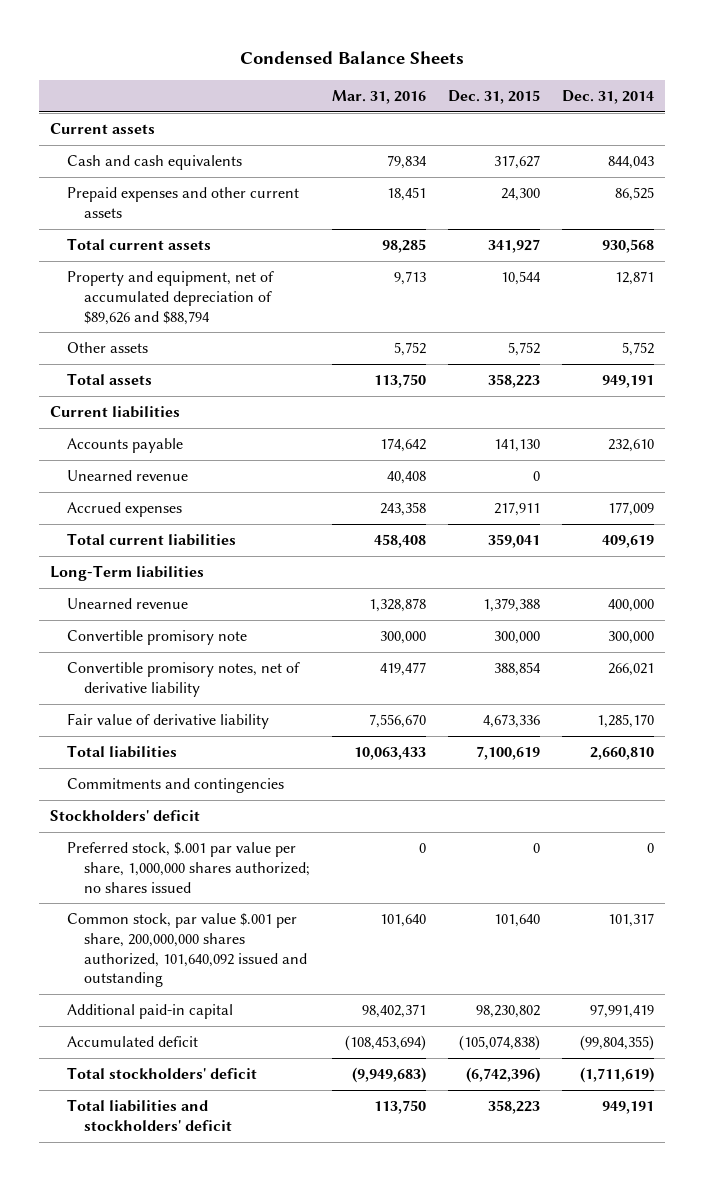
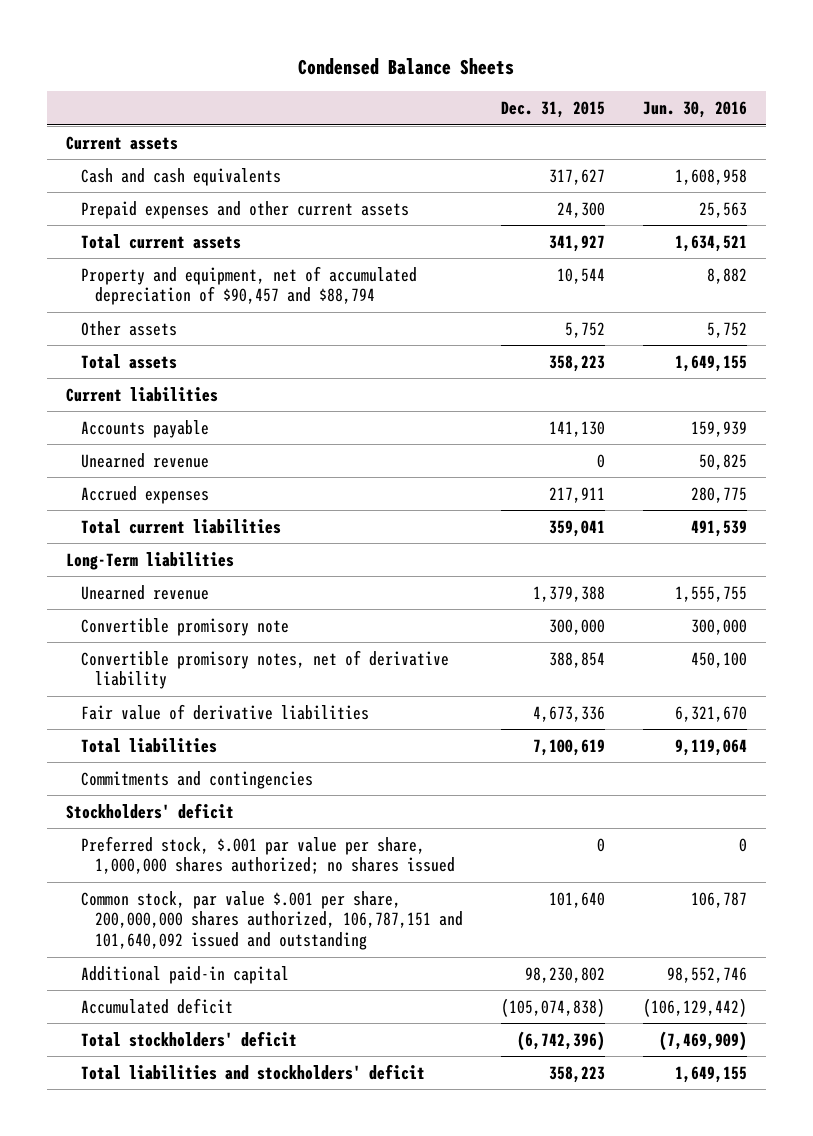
[332,90,427,105] Mar. 31, 2016 -> none
[562,90,655,105] Dec. 31, 2014 -> none
none -> [642,101,747,119] Jun. 30, 2016
[66,271,274,325] Property and equipment, net of accumulated depreciation of $89,626 and $88,794 -> [80,265,417,306] Property and equipment, net of accumulated depreciation of $90,457 and $88,794
[66,713,269,730] Fair value of derivative liability -> [80,703,369,720] Fair value of derivative liabilities
[66,913,308,988] Common stock, par value $.001 per share, 200,000,000 shares authorized, 101,640,092 issued and outstanding -> [80,890,464,951] Common stock, par value $.001 per share, 200,000,000 shares authorized, 106,787,151 and 101,640,092 issued and outstanding

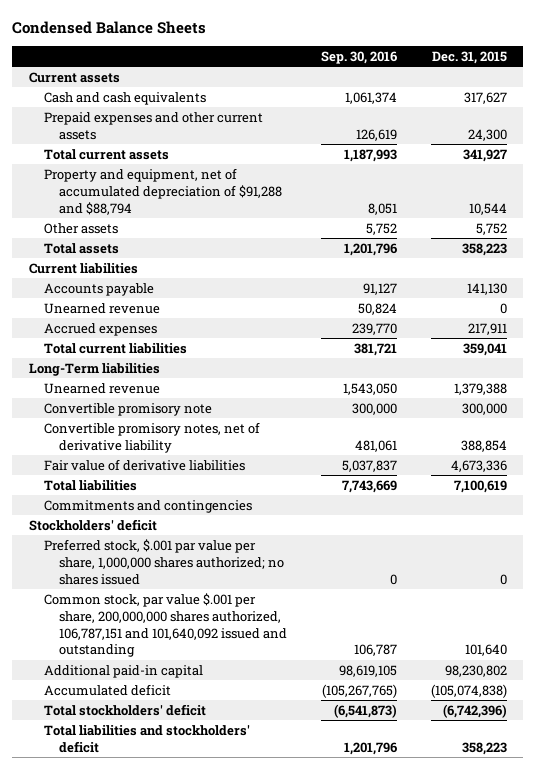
[642,101,747,119] Jun. 30, 2016 -> none
none -> [320,50,397,64] Sep. 30, 2016
[80,265,417,306] Property and equipment, net of accumulated depreciation of $90,457 and $88,794 -> [43,167,282,215] Property and equipment, net of accumulated depreciation of $91,288 and $88,794

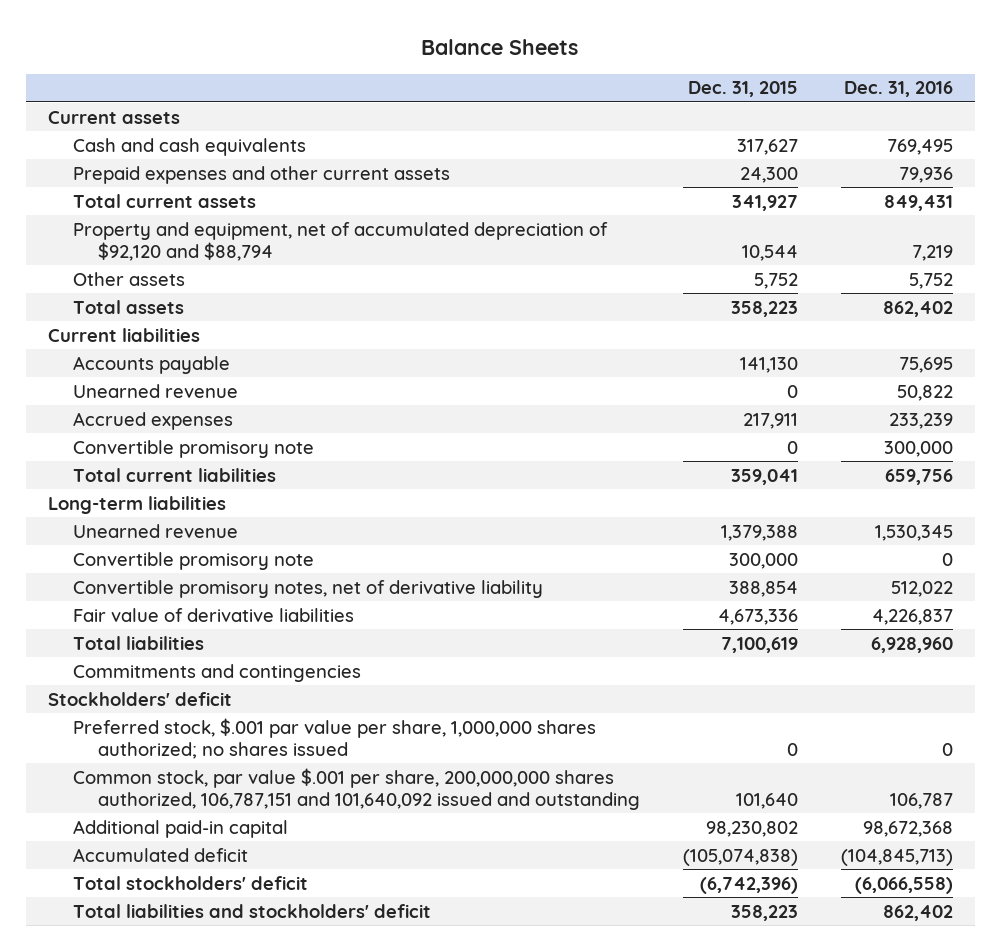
[12,20,207,34] Condensed Balance Sheets -> [421,39,579,56] Balance Sheets
[320,50,397,64] Sep. 30, 2016 -> none
none -> [844,81,954,98] Dec. 31, 2016
[43,167,282,215] Property and equipment, net of accumulated depreciation of $91,288 and $88,794 -> [72,221,608,261] Property and equipment, net of accumulated depreciation of $92,120 and $88,794
none -> [72,439,314,458] Convertible promisory note
[29,362,161,376] Long-Term liabilities -> [47,495,226,514] Long-term liabilities

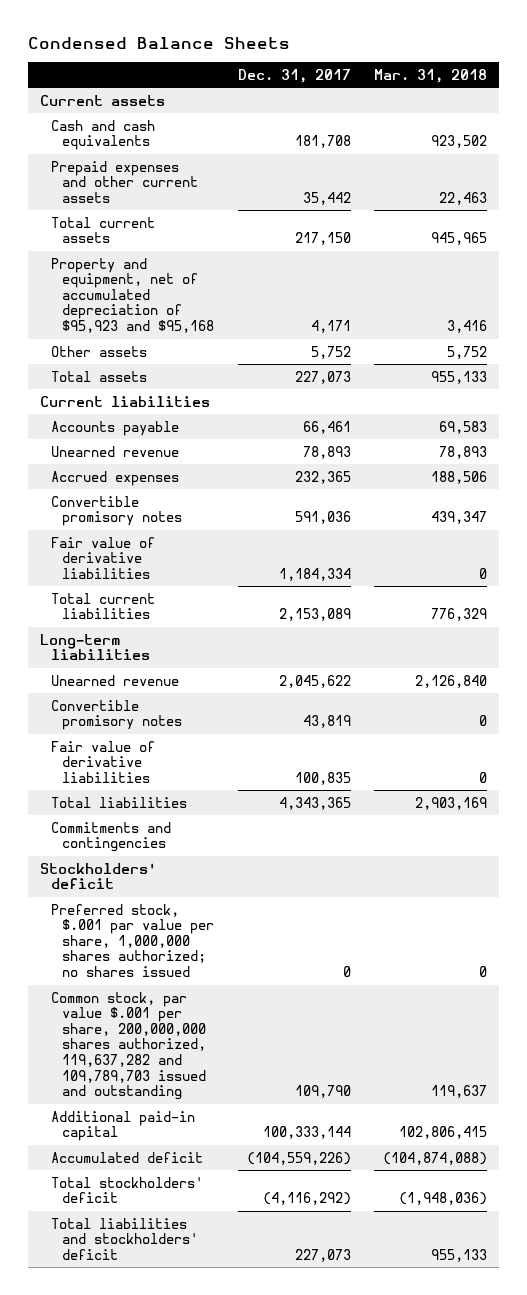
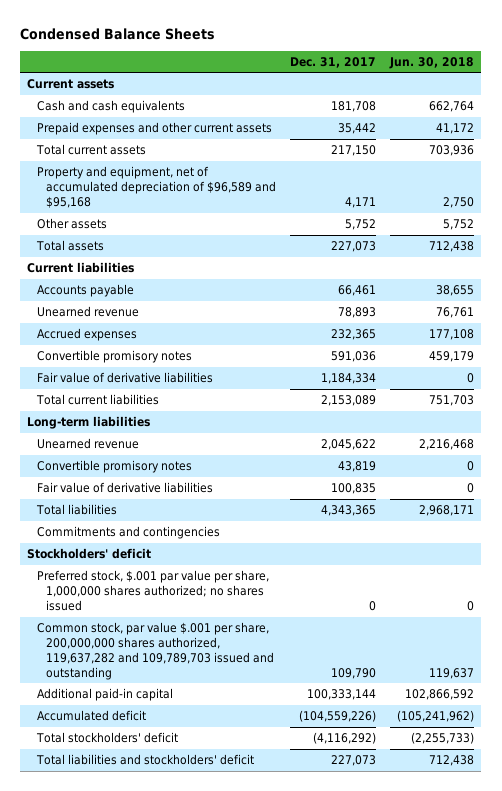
[374,68,488,83] Mar. 31, 2018 -> none
none -> [389,56,475,69] Jun. 30, 2018
[50,257,215,334] Property and equipment, net of accumulated depreciation of $95,923 and $95,168 -> [36,166,276,208] Property and equipment, net of accumulated depreciation of $96,589 and $95,168

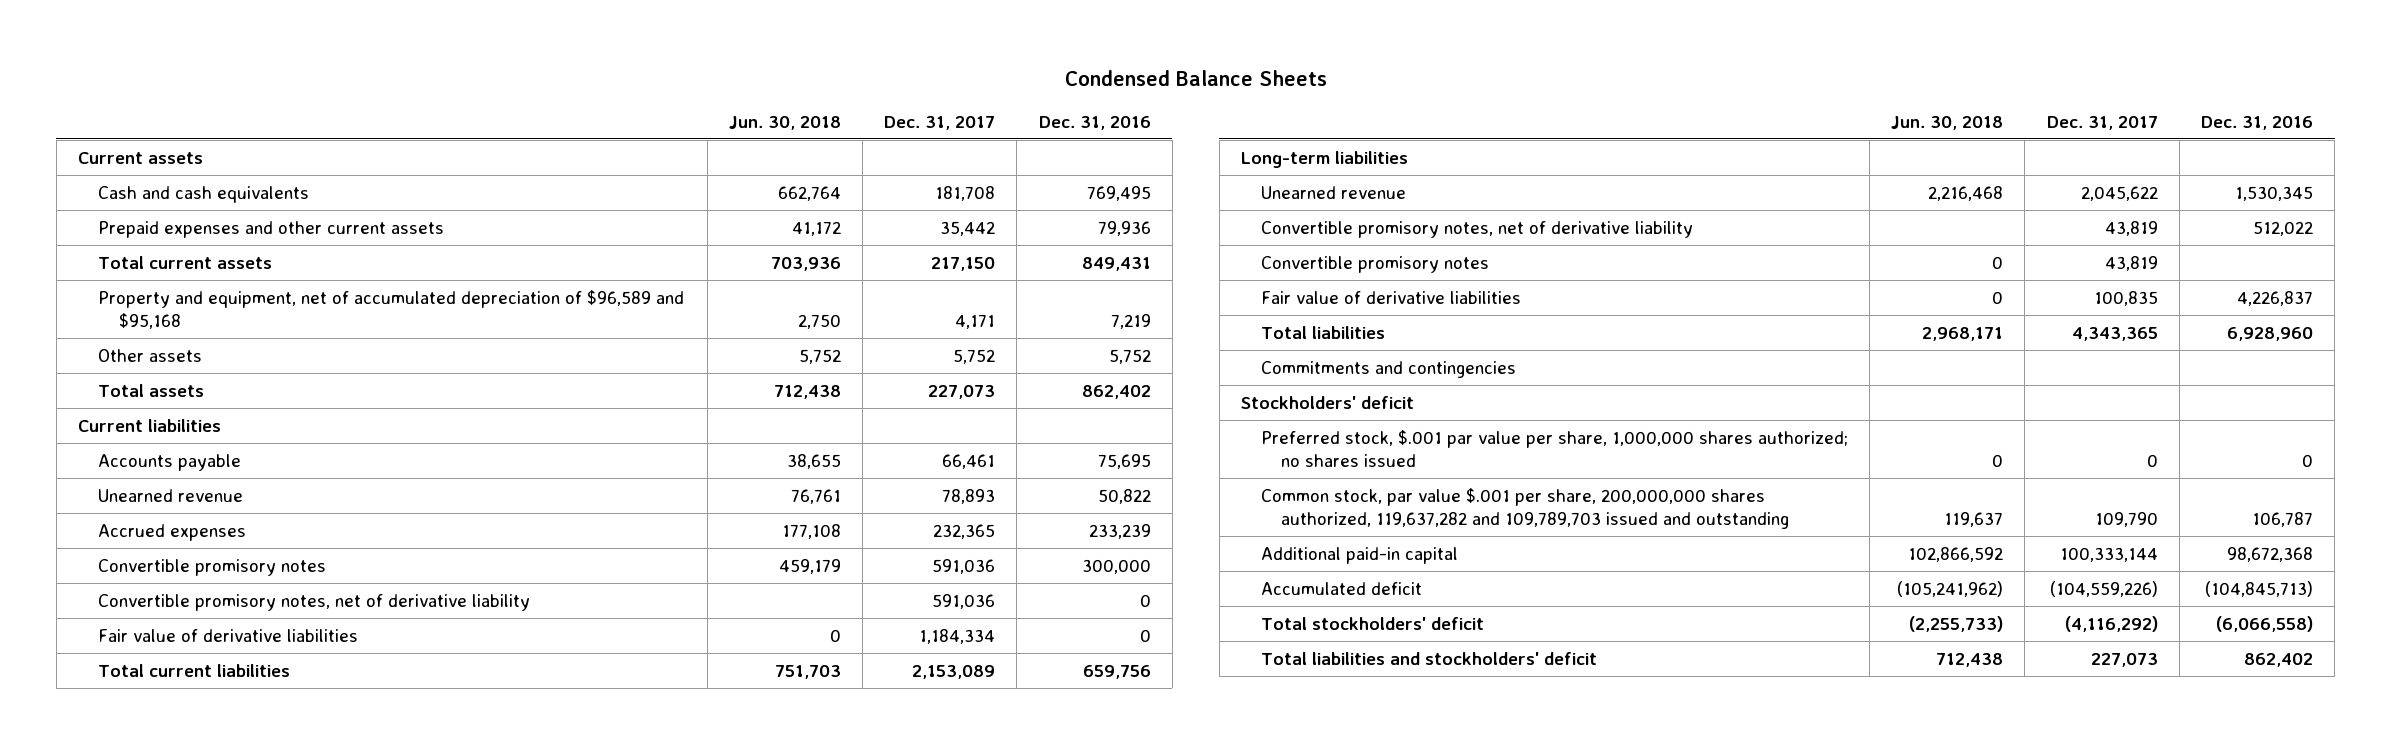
none -> [1038,115,1151,130] Dec. 31, 2016
none -> [98,593,531,611] Convertible promisory notes, net of derivative liability
none -> [1260,220,1693,238] Convertible promisory notes, net of derivative liability

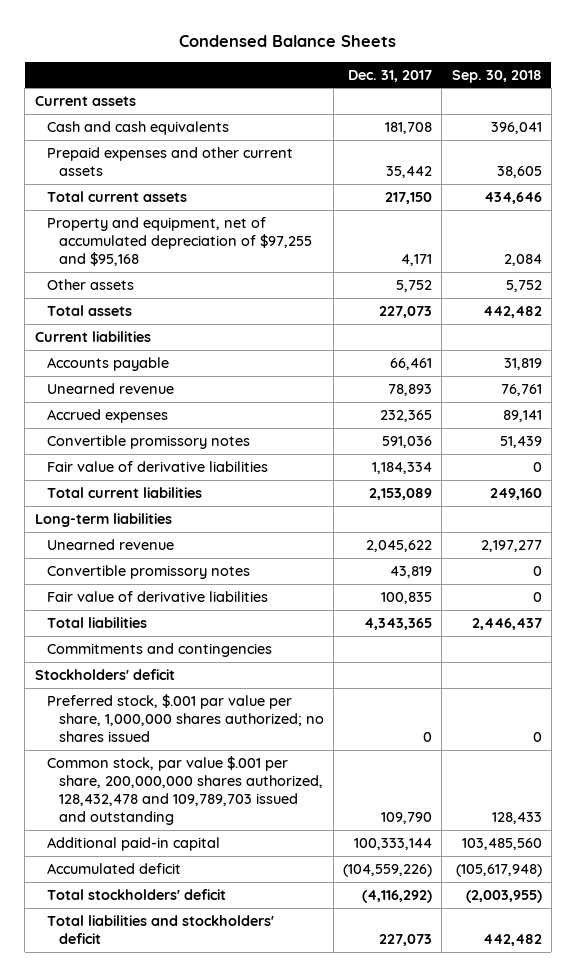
[728,115,841,130] Jun. 30, 2018 -> none
[1038,115,1151,130] Dec. 31, 2016 -> none
none -> [451,69,542,83] Sep. 30, 2018
[98,289,685,330] Property and equipment, net of accumulated depreciation of $96,589 and $95,168 -> [46,217,312,267] Property and equipment, net of accumulated depreciation of $97,255 and $95,168
[98,593,531,611] Convertible promisory notes, net of derivative liability -> none
[98,558,327,576] Convertible promisory notes -> [46,435,250,450] Convertible promissory notes
[1260,220,1693,238] Convertible promisory notes, net of derivative liability -> none
[1260,255,1489,273] Convertible promisory notes -> [46,565,250,580] Convertible promissory notes
[1260,487,1790,530] Common stock, par value $.001 per share, 200,000,000 shares authorized, 119,637,282 and 109,789,703 issued and outstanding -> [46,756,323,826] Common stock, par value $.001 per share, 200,000,000 shares authorized, 128,432,478 and 109,789,703 issued and outstanding

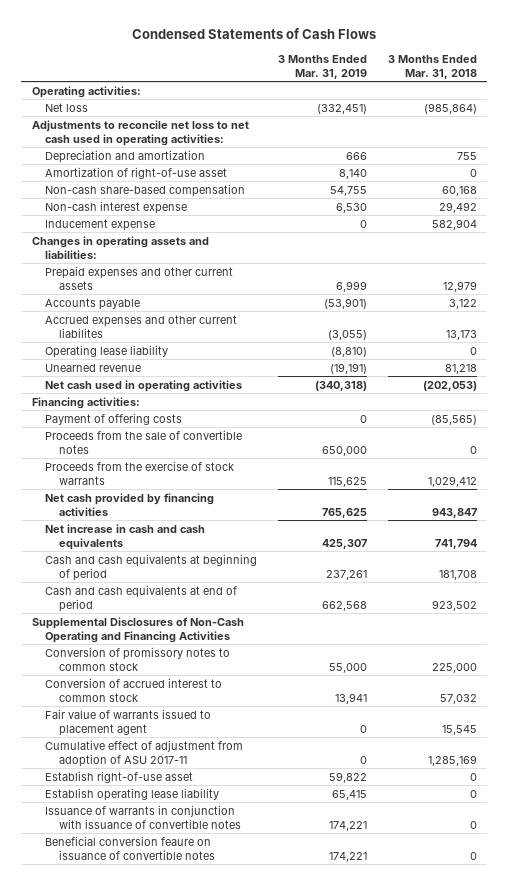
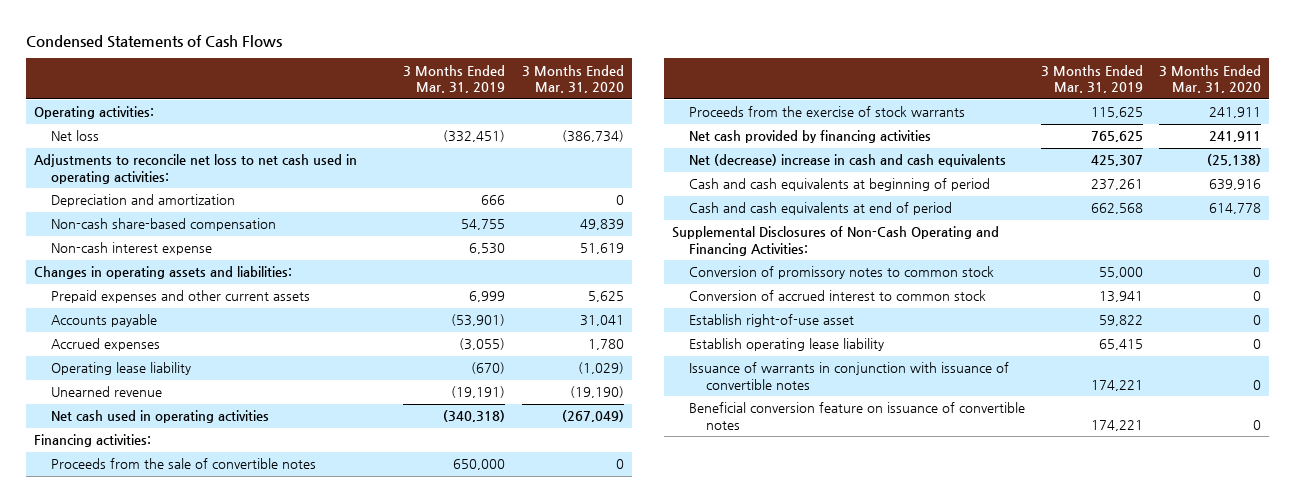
[387,54,477,79] 3 Months Ended Mar. 31, 2018 -> none
none -> [521,64,624,94] 3 Months Ended Mar. 31, 2020
[45,166,228,179] Amortization of right-of-use asset -> none
[45,218,156,231] Inducement expense -> none
[45,314,238,338] Accrued expenses and other current liabilites -> [51,338,161,352] Accrued expenses
[330,346,367,357] (8,810) -> [471,362,506,375] (670)
[45,412,183,425] Payment of offering costs -> none
[45,523,206,550] Net increase in cash and cash equivalents -> [689,154,1007,168] Net (decrease) increase in cash and cash equivalents
[31,616,244,643] Supplemental Disclosures of Non-Cash Operating and Financing Activities -> [671,226,999,256] Supplemental Disclosures of Non-Cash Operating and Financing Activities:
[45,708,212,736] Fair value of warrants issued to placement agent -> none
[45,739,244,767] Cumulative effect of adjustment from adoption of ASU 2017-11 -> none
[45,835,215,860] Beneficial conversion feaure on issuance of convertible notes -> [689,402,1026,430] Beneficial conversion feature on issuance of convertible notes

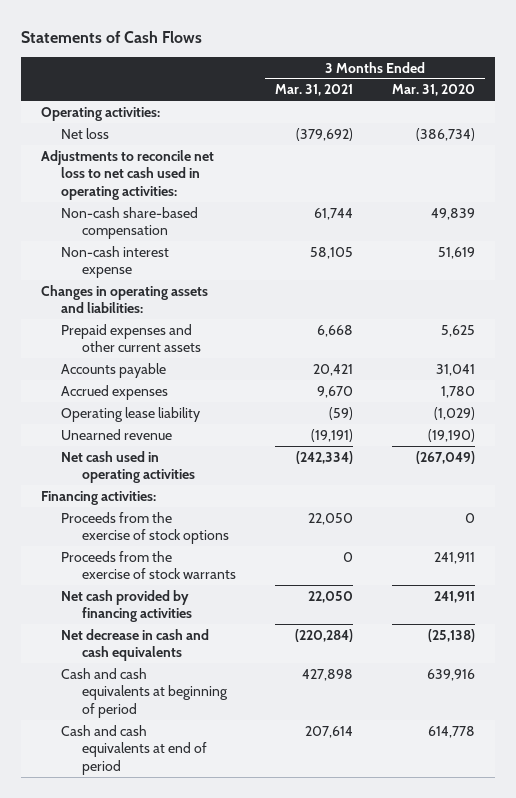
[25,34,282,48] Condensed Statements of Cash Flows -> [21,30,203,43] Statements of Cash Flows
[403,64,506,94] 3 Months Ended Mar. 31, 2019 -> none
none -> [275,84,354,97] Mar. 31, 2021
[51,194,236,208] Depreciation and amortization -> none
[51,458,317,470] Proceeds from the sale of convertible notes -> none
none -> [61,511,229,545] Proceeds from the exercise of stock options
[689,154,1007,168] Net (decrease) increase in cash and cash equivalents -> [61,628,210,662] Net decrease in cash and cash equivalents
[671,226,999,256] Supplemental Disclosures of Non-Cash Operating and Financing Activities: -> none
[689,266,995,280] Conversion of promissory notes to common stock -> none
[689,290,987,302] Conversion of accrued interest to common stock -> none
[689,314,855,328] Establish right-of-use asset -> none
[689,338,885,352] Establish operating lease liability -> none
[689,362,1010,390] Issuance of warrants in conjunction with issuance of convertible notes -> none
[689,402,1026,430] Beneficial conversion feature on issuance of convertible notes -> none

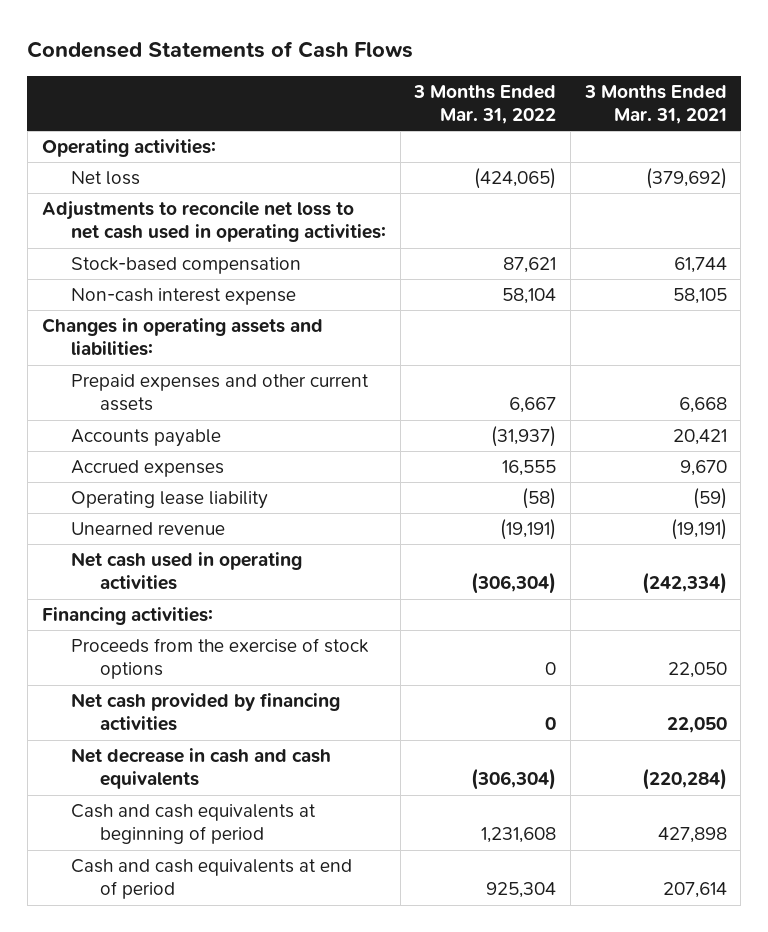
[21,30,203,43] Statements of Cash Flows -> [27,40,414,58] Condensed Statements of Cash Flows
[392,84,476,97] Mar. 31, 2020 -> none
none -> [413,84,557,125] 3 Months Ended Mar. 31, 2022
[61,206,199,240] Non-cash share-based compensation -> [70,256,301,274] Stock-based compensation
[61,550,236,580] Proceeds from the exercise of stock warrants -> none

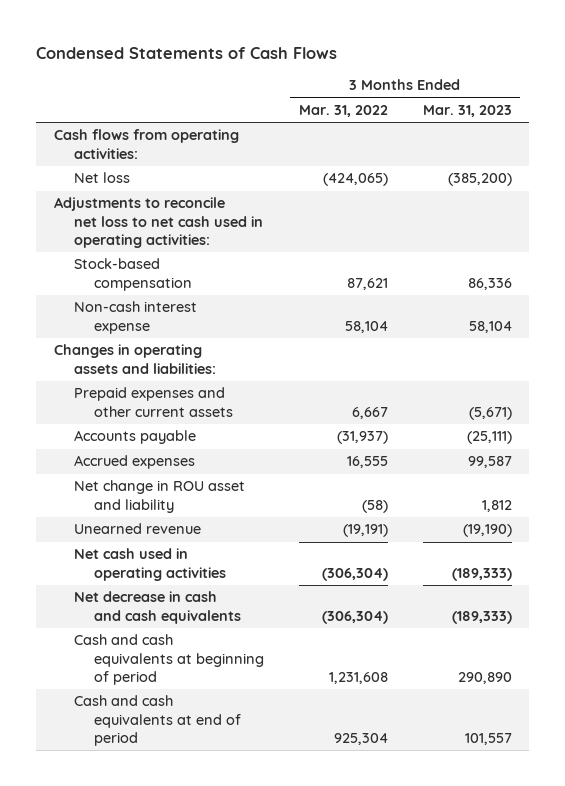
[583,84,727,125] 3 Months Ended Mar. 31, 2021 -> none
none -> [422,105,512,118] Mar. 31, 2023
[41,138,216,157] Operating activities: -> [53,129,239,159] Cash flows from operating activities:
[70,490,268,509] Operating lease liability -> none
none -> [73,480,245,513] Net change in ROU asset and liability
[41,606,213,625] Financing activities: -> none
[70,637,369,680] Proceeds from the exercise of stock options -> none
[70,692,340,732] Net cash provided by financing activities -> none

